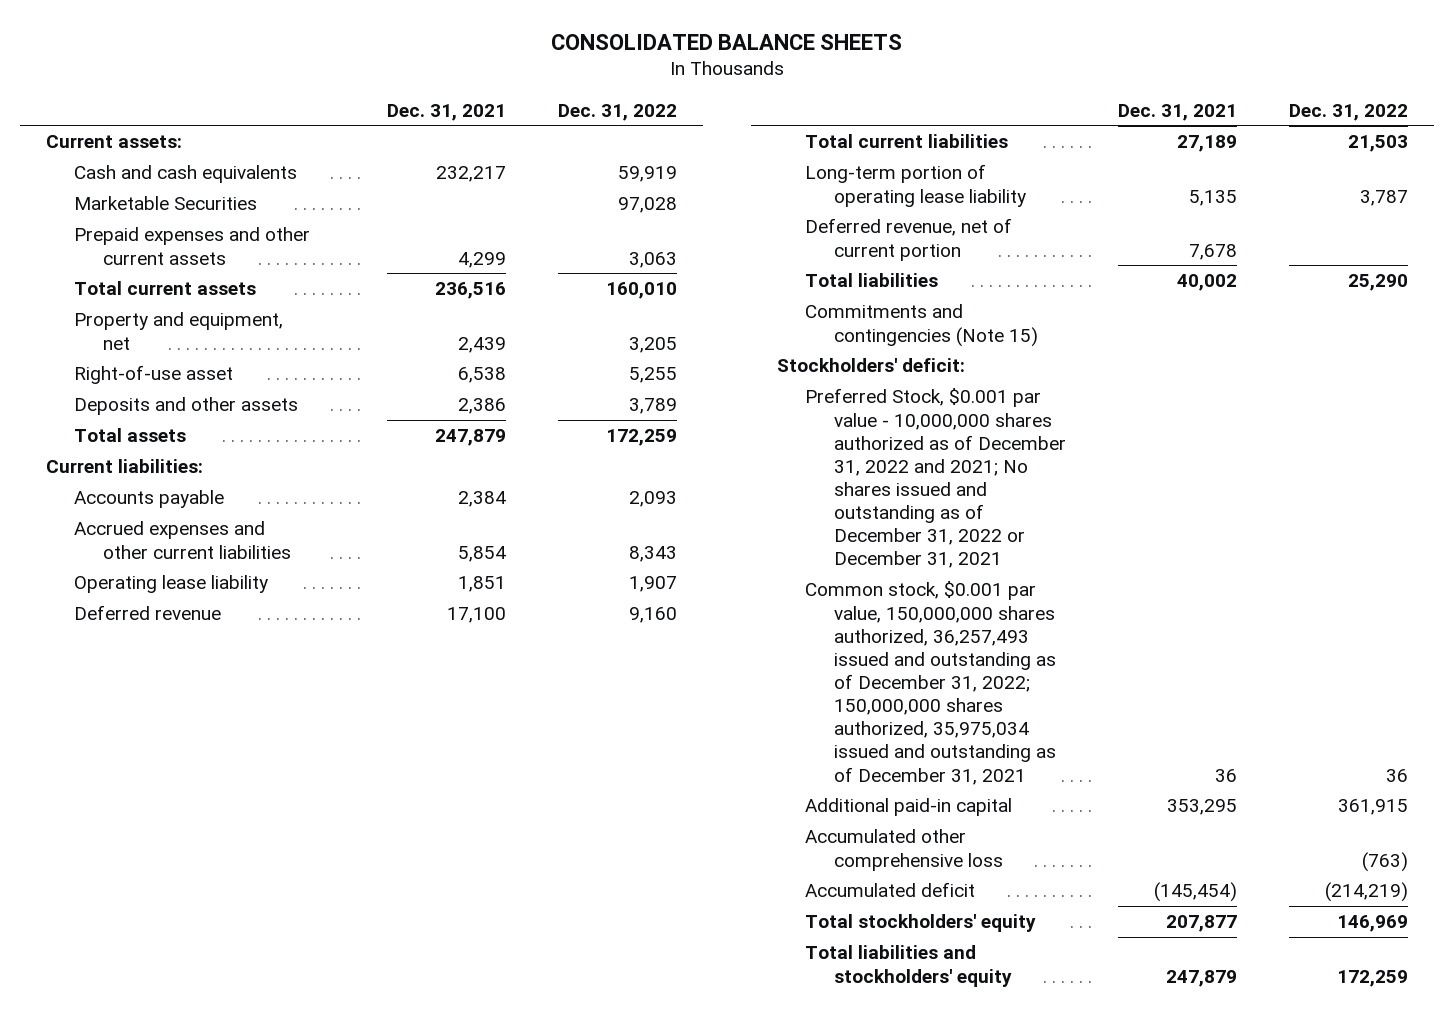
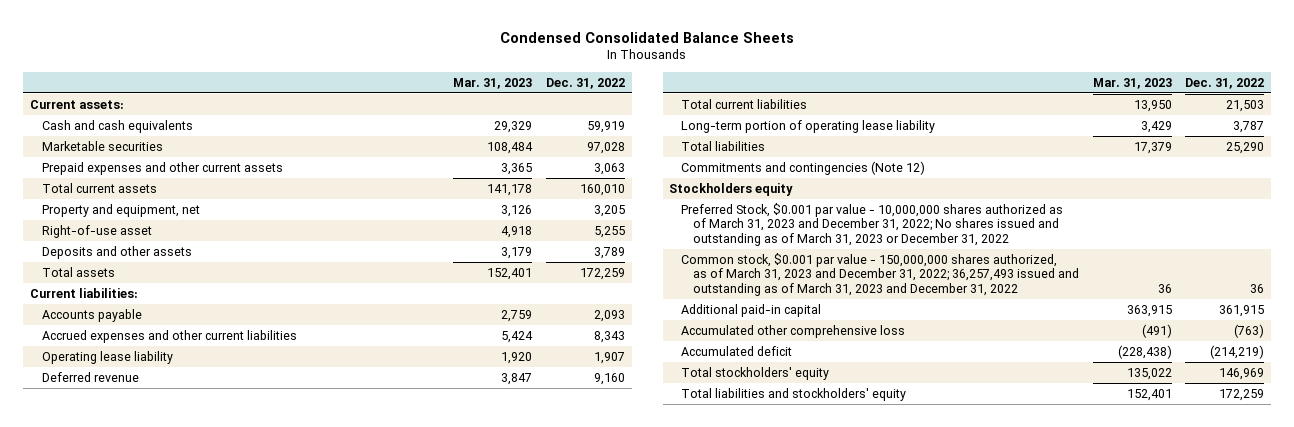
[551,33,903,50] CONSOLIDATED BALANCE SHEETS -> [500,31,795,43] Condensed Consolidated Balance Sheets
[386,103,506,121] Dec. 31, 2021 -> none
none -> [453,77,533,89] Mar. 31, 2023
[74,196,258,211] Marketable Securities -> [42,140,164,151] Marketable securities
[805,218,1013,261] Deferred revenue, net of current portion -> none
[805,304,1038,347] Commitments and contingencies (Note 15) -> [681,160,926,175] Commitments and contingencies (Note 12)
[777,358,966,373] Stockholders' deficit: -> [669,182,794,196] Stockholders equity
[805,388,1066,569] Preferred Stock, $0.001 par value - 10,000,000 shares authorized as of December 31, 2022 and 2021; No shares issued and outstanding as of December 31, 2022 or December 31, 2021 -> [681,202,1064,246] Preferred Stock, $0.001 par value - 10,000,000 shares authorized as of March 31, 2023 and December 31, 2022; No shares issued and outstanding as of March 31, 2023 or December 31, 2022
[805,581,1056,785] Common stock, $0.001 par value, 150,000,000 shares authorized, 36,257,493 issued and outstanding as of December 31, 2022; 150,000,000 shares authorized, 35,975,034 issued and outstanding as of December 31, 2021 -> [681,252,1080,296] Common stock, $0.001 par value - 150,000,000 shares authorized, as of March 31, 2023 and December 31, 2022; 36,257,493 issued and outstanding as of March 31, 2023 and December 31, 2022

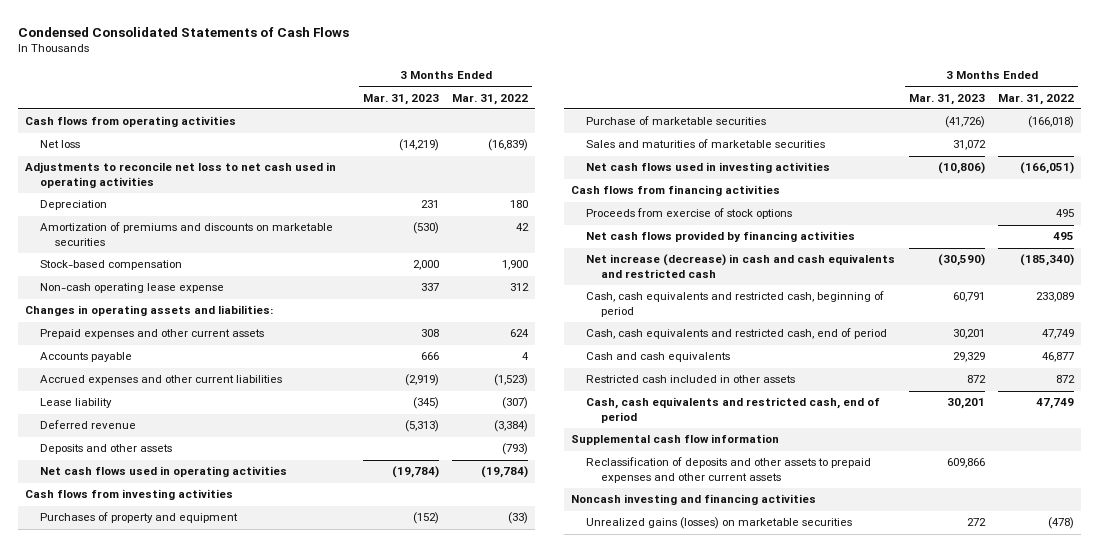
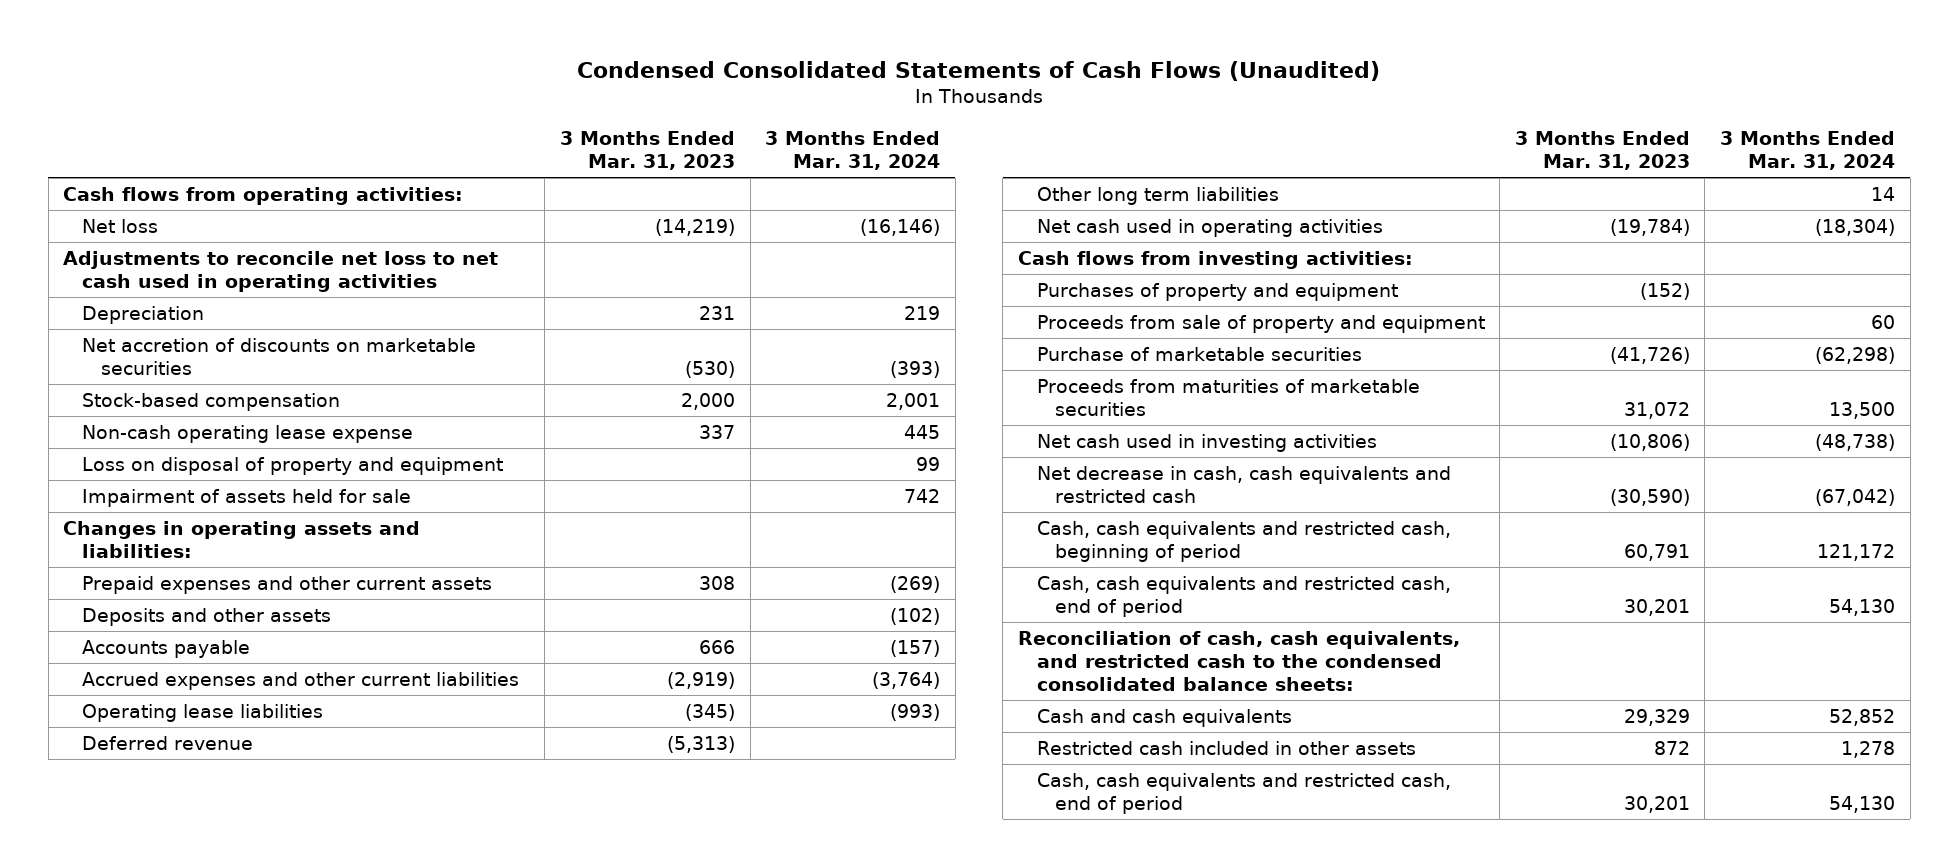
[18,26,350,37] Condensed Consolidated Statements of Cash Flows -> [577,60,1381,81] Condensed Consolidated Statements of Cash Flows (Unaudited)
[452,93,529,105] Mar. 31, 2022 -> none
none -> [765,131,941,171] 3 Months Ended Mar. 31, 2024
[25,116,237,128] Cash flows from operating activities -> [63,186,464,205] Cash flows from operating activities:
[39,222,333,246] Amortization of premiums and discounts on marketable securities -> [81,337,476,375] Net accretion of discounts on marketable securities
none -> [81,456,503,475] Loss on disposal of property and equipment
none -> [81,488,411,507] Impairment of assets held for sale
[39,444,172,455] Deposits and other assets -> [81,607,331,626] Deposits and other assets
[39,398,112,409] Lease liability -> [81,703,323,722] Operating lease liabilities
none -> [1036,186,1279,205] Other long term liabilities
[39,466,287,478] Net cash flows used in operating activities -> [1036,218,1383,237] Net cash used in operating activities
[25,489,234,501] Cash flows from investing activities -> [1018,250,1414,269] Cash flows from investing activities:
none -> [1036,314,1485,333] Proceeds from sale of property and equipment
[571,185,781,197] Cash flows from financing activities -> none
[585,208,792,220] Proceeds from exercise of stock options -> none
[585,231,855,243] Net cash flows provided by financing activities -> none
[585,139,825,149] Sales and maturities of marketable securities -> [1036,378,1420,416] Proceeds from maturities of marketable securities
[585,162,830,174] Net cash flows used in investing activities -> [1036,433,1377,452] Net cash used in investing activities
[585,254,895,278] Net increase (decrease) in cash and cash equivalents and restricted cash -> [1036,465,1451,503] Net decrease in cash, cash equivalents and restricted cash
none -> [1018,630,1461,691] Reconciliation of cash, cash equivalents, and restricted cash to the condensed consolidated balance sheets:
[571,434,780,446] Supplemental cash flow information -> none
[585,457,871,483] Reclassification of deposits and other assets to prepaid expenses and other current assets -> none
[571,494,817,506] Noncash investing and financing activities -> none
[585,517,852,530] Unrealized gains (losses) on marketable securities -> none

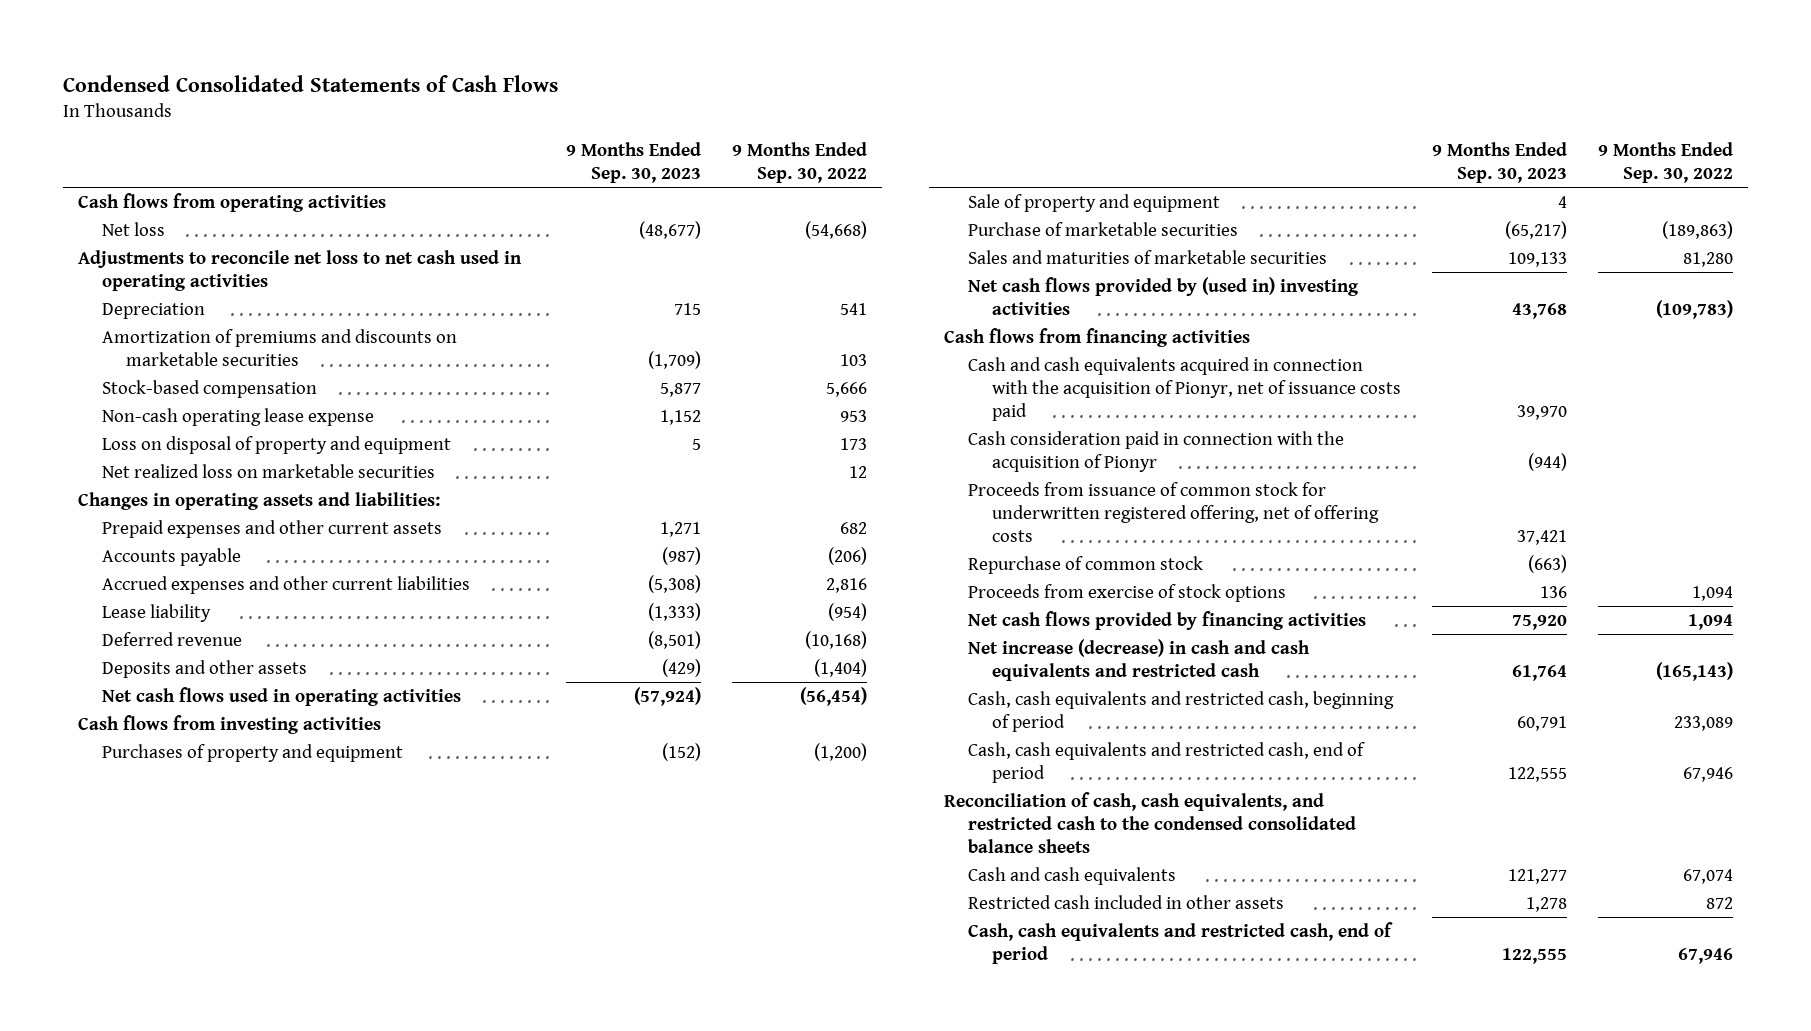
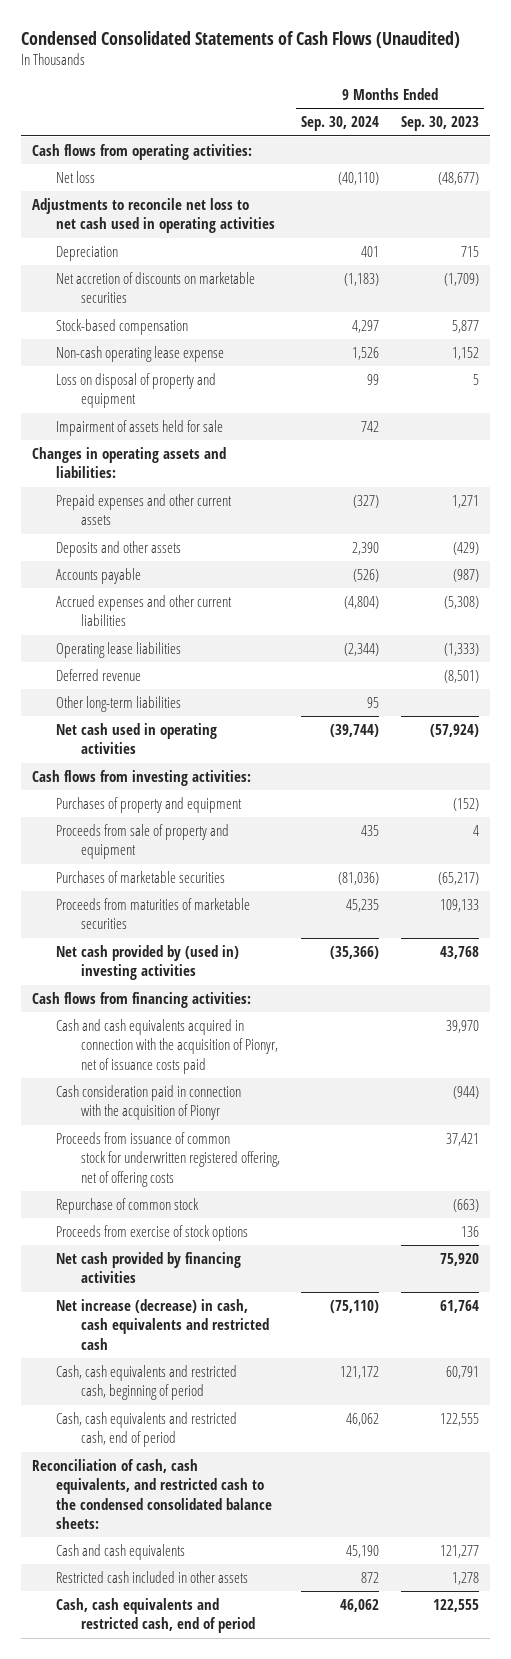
[62,74,558,92] Condensed Consolidated Statements of Cash Flows -> [21,30,461,48] Condensed Consolidated Statements of Cash Flows (Unaudited)
[731,141,867,183] 9 Months Ended Sep. 30, 2022 -> none
none -> [301,116,380,132] Sep. 30, 2024
[78,192,387,212] Cash flows from operating activities -> [32,144,253,161] Cash flows from operating activities:
[102,328,458,366] Amortization of premiums and discounts on marketable securities -> [56,272,256,304] Net accretion of discounts on marketable securities
[102,463,436,478] Net realized loss on marketable securities -> none
none -> [56,420,224,437] Impairment of assets held for sale
[102,659,308,678] Deposits and other assets -> [56,541,182,558] Deposits and other assets
[102,603,212,622] Lease liability -> [56,642,182,659] Operating lease liabilities
none -> [56,696,182,713] Other long-term liabilities
[102,686,462,706] Net cash flows used in operating activities -> [56,723,218,755] Net cash used in operating activities
[78,714,382,734] Cash flows from investing activities -> [32,770,252,787] Cash flows from investing activities:
[968,193,1221,212] Sale of property and equipment -> [56,824,230,860] Proceeds from sale of property and equipment
[968,221,1239,236] Purchase of marketable securities -> [56,871,226,884] Purchases of marketable securities
[968,249,1328,264] Sales and maturities of marketable securities -> [56,898,251,930] Proceeds from maturities of marketable securities
[968,276,1360,315] Net cash flows provided by (used in) investing activities -> [56,945,240,981] Net cash provided by (used in) investing activities
[944,327,1251,347] Cash flows from financing activities -> [32,992,252,1009] Cash flows from financing activities:
[968,610,1367,630] Net cash flows provided by financing activities -> [56,1252,242,1284] Net cash provided by financing activities
[968,638,1311,681] Net increase (decrease) in cash and cash equivalents and restricted cash -> [56,1299,269,1350] Net increase (decrease) in cash, cash equivalents and restricted cash
[944,791,1357,854] Reconciliation of cash, cash equivalents, and restricted cash to the condensed consolidated balance sheets -> [32,1459,273,1529] Reconciliation of cash, cash equivalents, and restricted cash to the condensed consolidated balance sheets:

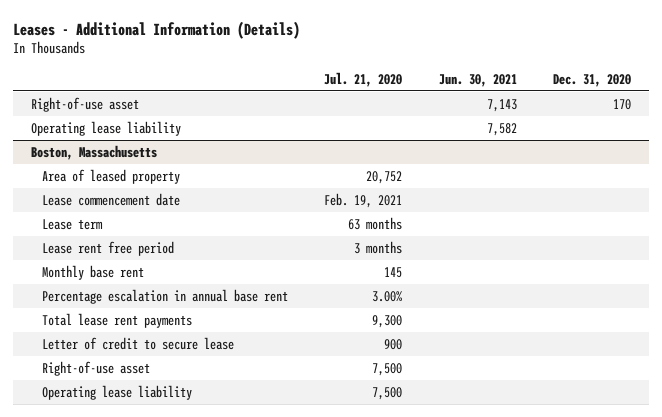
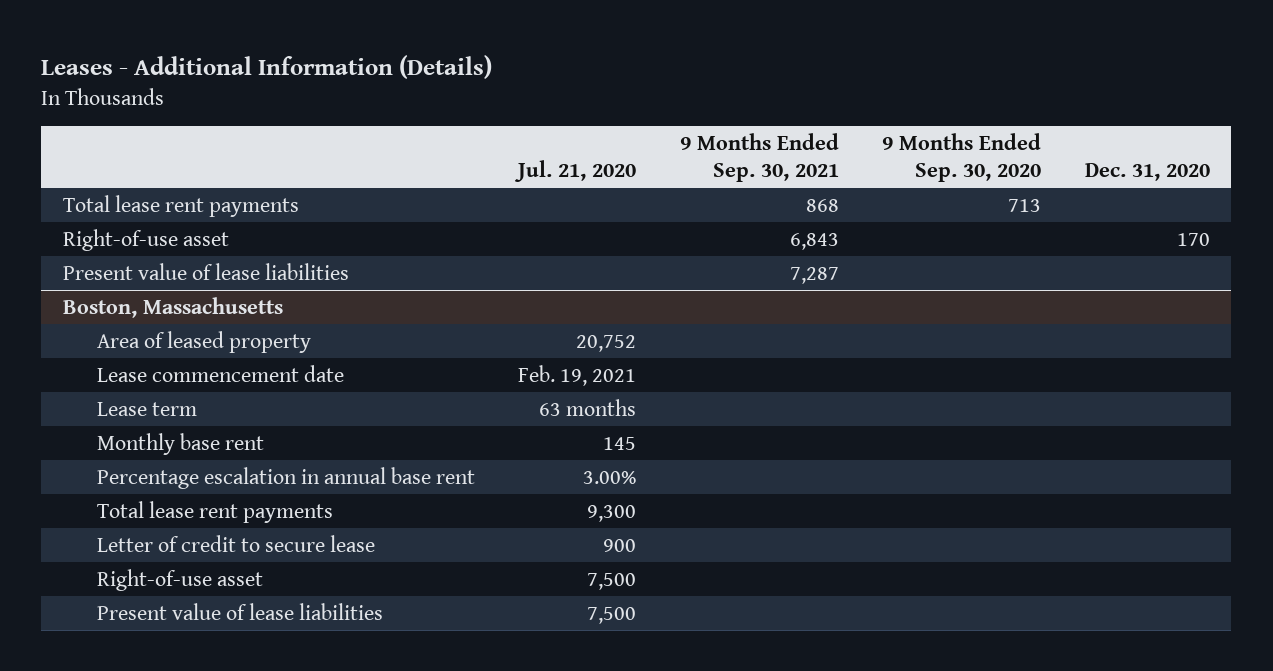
[438,73,517,87] Jun. 30, 2021 -> none
none -> [679,133,839,182] 9 Months Ended Sep. 30, 2021
none -> [882,133,1042,182] 9 Months Ended Sep. 30, 2020
none -> [63,194,300,217] Total lease rent payments
[31,120,182,136] Operating lease liability -> [63,262,350,280] Present value of lease liabilities
[41,240,174,256] Lease rent free period -> none
[41,384,192,400] Operating lease liability -> [96,602,383,620] Present value of lease liabilities

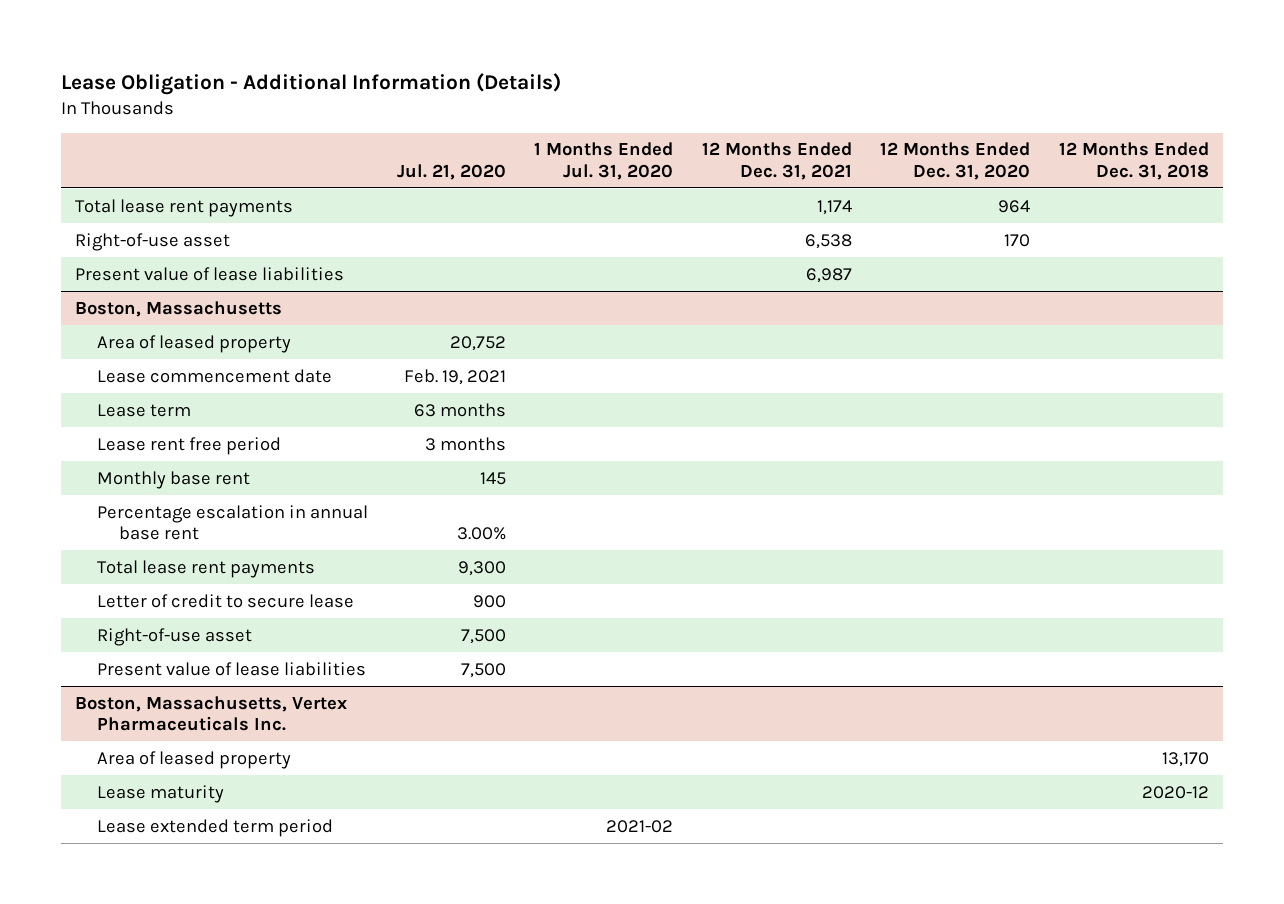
[41,55,493,80] Leases - Additional Information (Details) -> [60,73,561,96] Lease Obligation - Additional Information (Details)
[679,133,839,182] 9 Months Ended Sep. 30, 2021 -> none
[882,133,1042,182] 9 Months Ended Sep. 30, 2020 -> none
[1084,162,1210,181] Dec. 31, 2020 -> none
none -> [534,142,674,180] 1 Months Ended Jul. 31, 2020
none -> [701,142,852,180] 12 Months Ended Dec. 31, 2021
none -> [880,142,1031,180] 12 Months Ended Dec. 31, 2020
none -> [1058,142,1209,180] 12 Months Ended Dec. 31, 2018
none -> [96,436,281,455] Lease rent free period
none -> [75,695,348,731] Boston, Massachusetts, Vertex Pharmaceuticals Inc.
none -> [96,750,291,769] Area of leased property
none -> [96,784,224,803] Lease maturity
none -> [96,818,333,837] Lease extended term period

